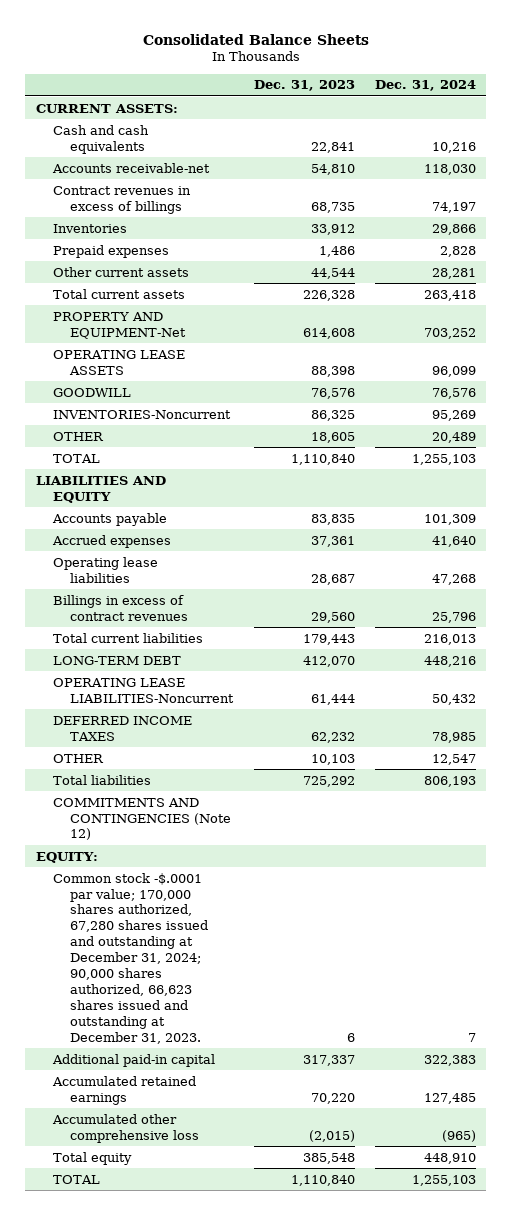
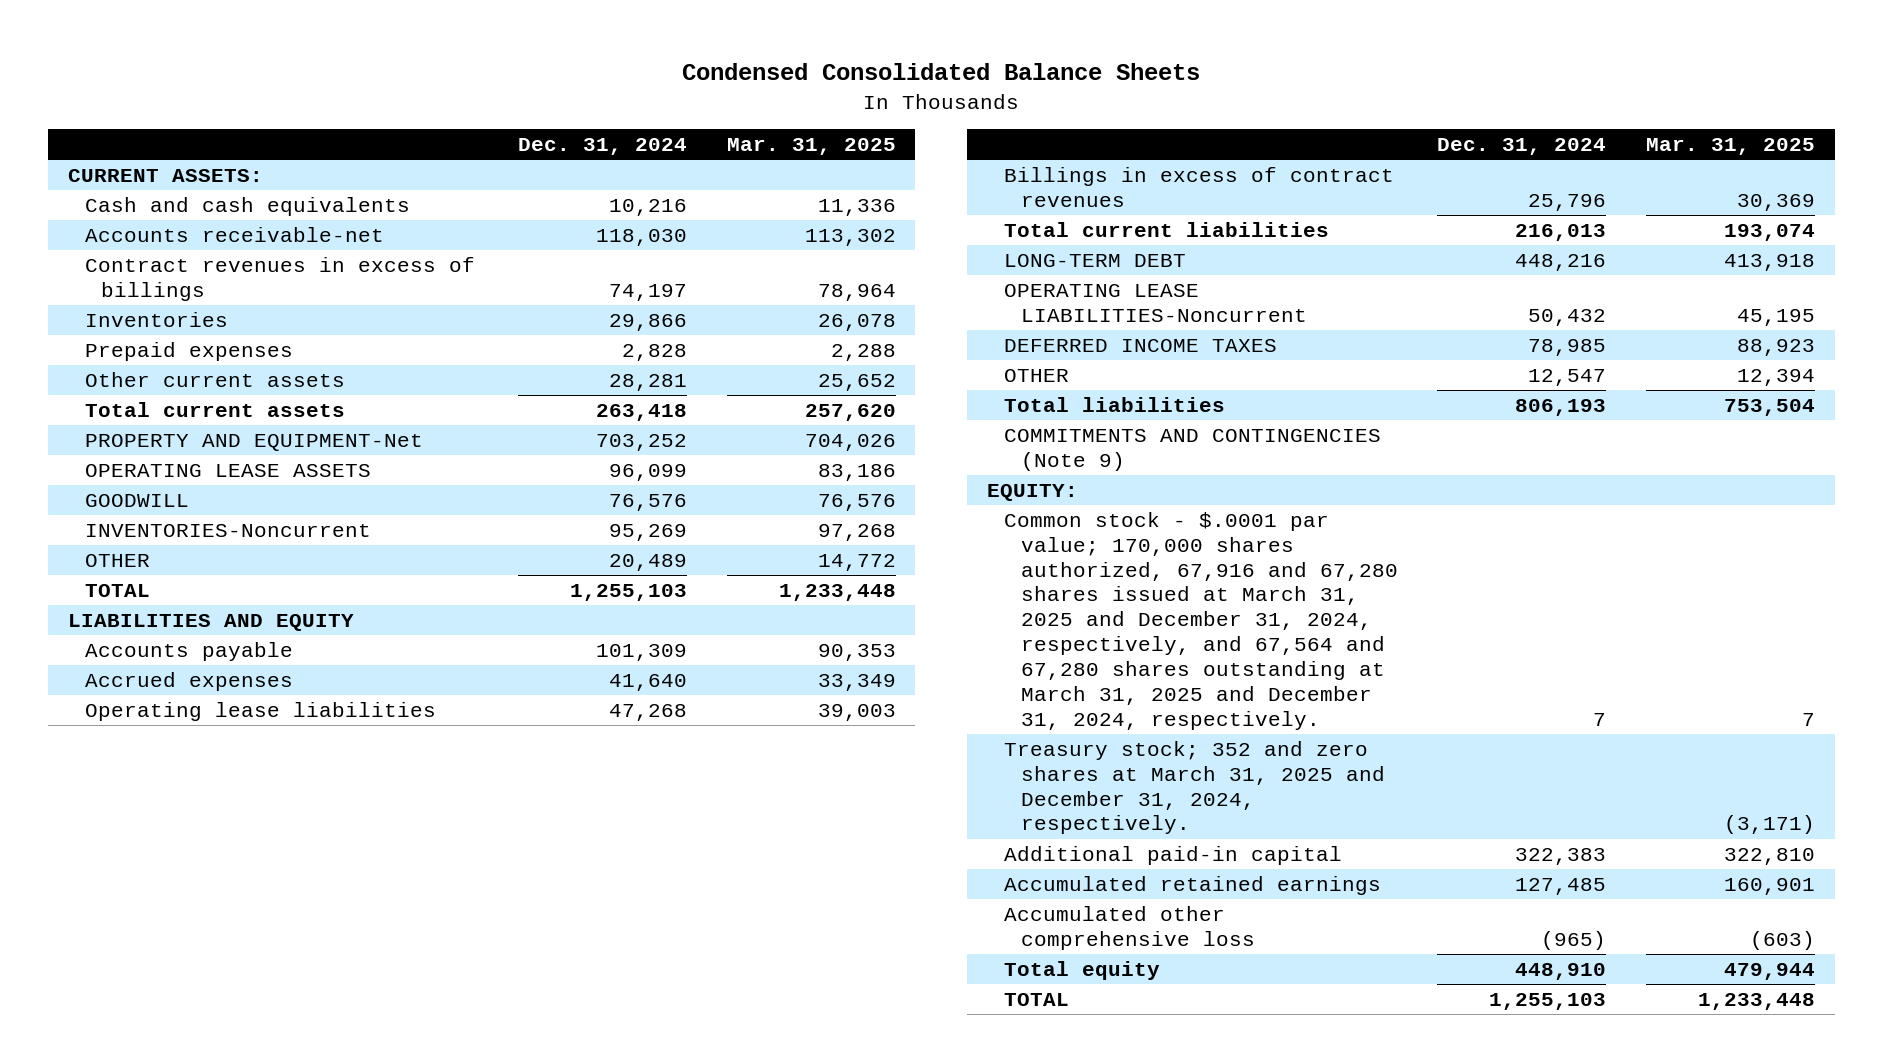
[142,33,369,45] Consolidated Balance Sheets -> [682,63,1201,81] Condensed Consolidated Balance Sheets
[253,80,355,92] Dec. 31, 2023 -> none
none -> [726,138,896,156] Mar. 31, 2025
[52,797,232,841] COMMITMENTS AND CONTINGENCIES (Note 12) -> [1004,428,1382,471] COMMITMENTS AND CONTINGENCIES (Note 9)
[52,872,209,1044] Common stock -$.0001 par value; 170,000 shares authorized, 67,280 shares issued and outstanding at December 31, 2024; 90,000 shares authorized, 66,623 shares issued and outstanding at December 31, 2023. -> [1004,511,1398,730] Common stock - $.0001 par value; 170,000 shares authorized, 67,916 and 67,280 shares issued at March 31, 2025 and December 31, 2024, respectively, and 67,564 and 67,280 shares outstanding at March 31, 2025 and December 31, 2024, respectively.
none -> [1004,740,1385,835] Treasury stock; 352 and zero shares at March 31, 2025 and December 31, 2024, respectively.

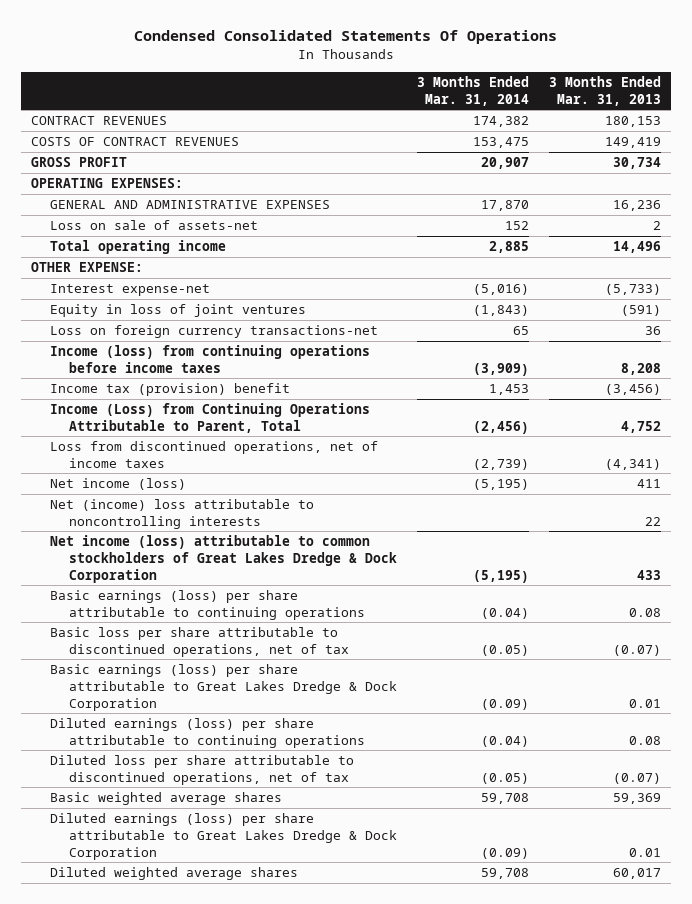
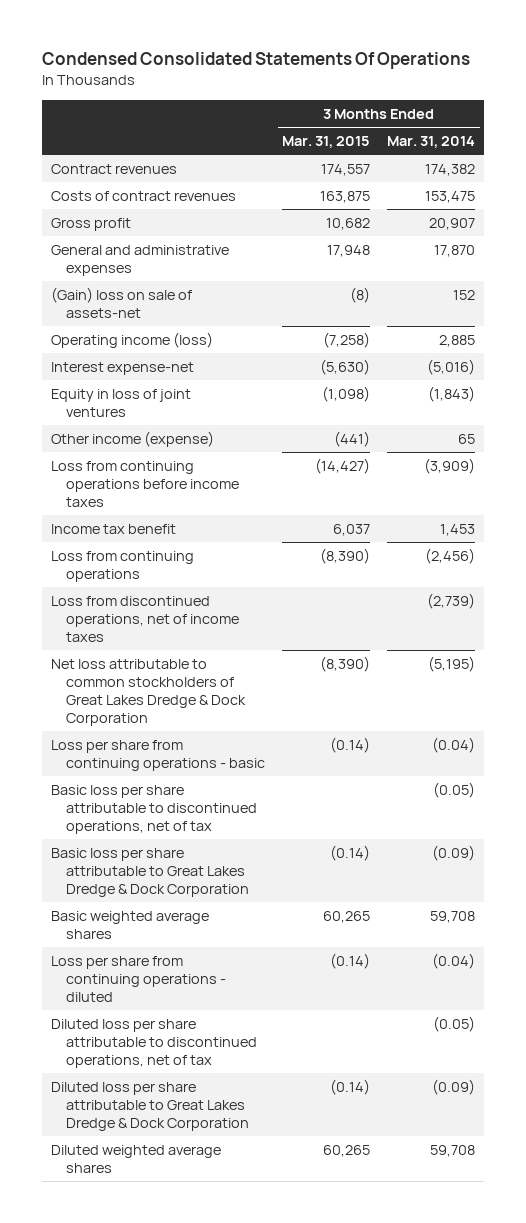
[548,75,661,106] 3 Months Ended Mar. 31, 2013 -> none
none -> [282,136,371,149] Mar. 31, 2015
[31,177,184,188] OPERATING EXPENSES: -> none
[31,261,144,272] OTHER EXPENSE: -> none
[31,115,168,125] CONTRACT REVENUES -> [50,164,177,175] Contract revenues
[31,136,240,146] COSTS OF CONTRACT REVENUES -> [50,191,236,202] Costs of contract revenues
[31,156,128,167] GROSS PROFIT -> [50,218,131,232] Gross profit
[50,199,331,209] GENERAL AND ADMINISTRATIVE EXPENSES -> [50,245,229,277] General and administrative expenses
[50,219,259,230] Loss on sale of assets-net -> [50,287,192,319] (Gain) loss on sale of assets-net
[50,239,227,254] Total operating income -> [50,332,213,349] Operating income (loss)
[50,324,379,338] Loss on foreign currency transactions-net -> [50,431,214,448] Other income (expense)
[50,344,371,373] Income (loss) from continuing operations before income taxes -> [50,461,240,508] Loss from continuing operations before income taxes
[50,382,291,396] Income tax (provision) benefit -> [50,524,176,535] Income tax benefit
[50,402,371,433] Income (Loss) from Continuing Operations Attributable to Parent, Total -> [50,551,194,583] Loss from continuing operations
[50,477,187,490] Net income (loss) -> none
[50,498,315,529] Net (income) loss attributable to noncontrolling interests -> none
[50,534,398,583] Net income (loss) attributable to common stockholders of Great Lakes Dredge & Dock Corporation -> [50,659,247,727] Net loss attributable to common stockholders of Great Lakes Dredge & Dock Corporation
[50,589,366,620] Basic earnings (loss) per share attributable to continuing operations -> [50,740,266,772] Loss per share from continuing operations - basic
[50,717,366,748] Diluted earnings (loss) per share attributable to continuing operations -> none
[50,663,398,711] Basic earnings (loss) per share attributable to Great Lakes Dredge & Dock Corporation -> [50,848,250,898] Basic loss per share attributable to Great Lakes Dredge & Dock Corporation
none -> [50,956,227,1003] Loss per share from continuing operations - diluted
[50,754,355,785] Diluted loss per share attributable to discontinued operations, net of tax -> [50,1019,258,1069] Diluted loss per share attributable to discontinued operations, net of tax
[50,812,398,860] Diluted earnings (loss) per share attributable to Great Lakes Dredge & Dock Corporation -> [50,1082,250,1132] Diluted loss per share attributable to Great Lakes Dredge & Dock Corporation

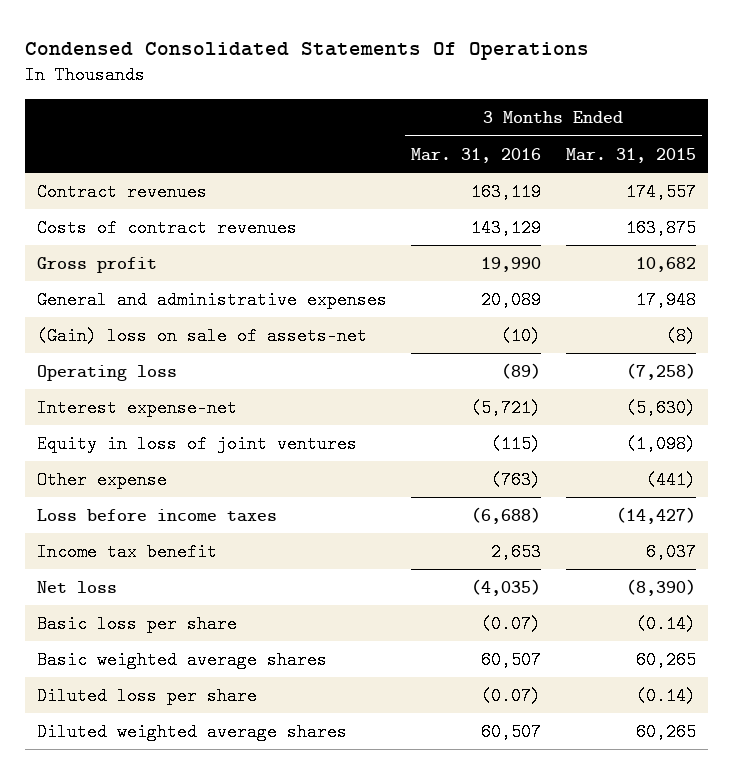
[387,136,476,149] Mar. 31, 2014 -> none
none -> [411,147,542,163] Mar. 31, 2016
[50,332,213,349] Operating income (loss) -> [37,364,178,381] Operating loss
[50,431,214,448] Other income (expense) -> [37,470,168,489] Other expense
[50,461,240,508] Loss from continuing operations before income taxes -> [37,508,278,522] Loss before income taxes
[50,551,194,583] Loss from continuing operations -> none
[50,596,240,643] Loss from discontinued operations, net of income taxes -> none
[50,740,266,772] Loss per share from continuing operations - basic -> none
[50,785,258,835] Basic loss per share attributable to discontinued operations, net of tax -> none
[50,659,247,727] Net loss attributable to common stockholders of Great Lakes Dredge & Dock Corporation -> [37,580,118,593] Net loss
[50,848,250,898] Basic loss per share attributable to Great Lakes Dredge & Dock Corporation -> [37,614,238,633] Basic loss per share
[50,956,227,1003] Loss per share from continuing operations - diluted -> none
[50,1019,258,1069] Diluted loss per share attributable to discontinued operations, net of tax -> none
[50,1082,250,1132] Diluted loss per share attributable to Great Lakes Dredge & Dock Corporation -> [37,686,258,705] Diluted loss per share

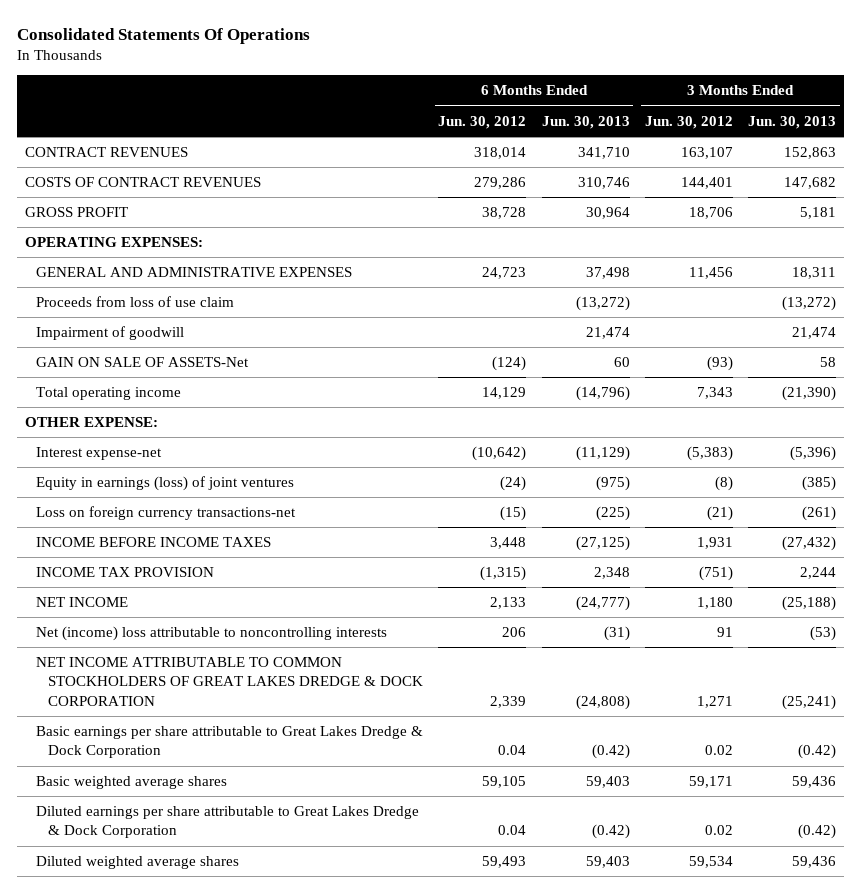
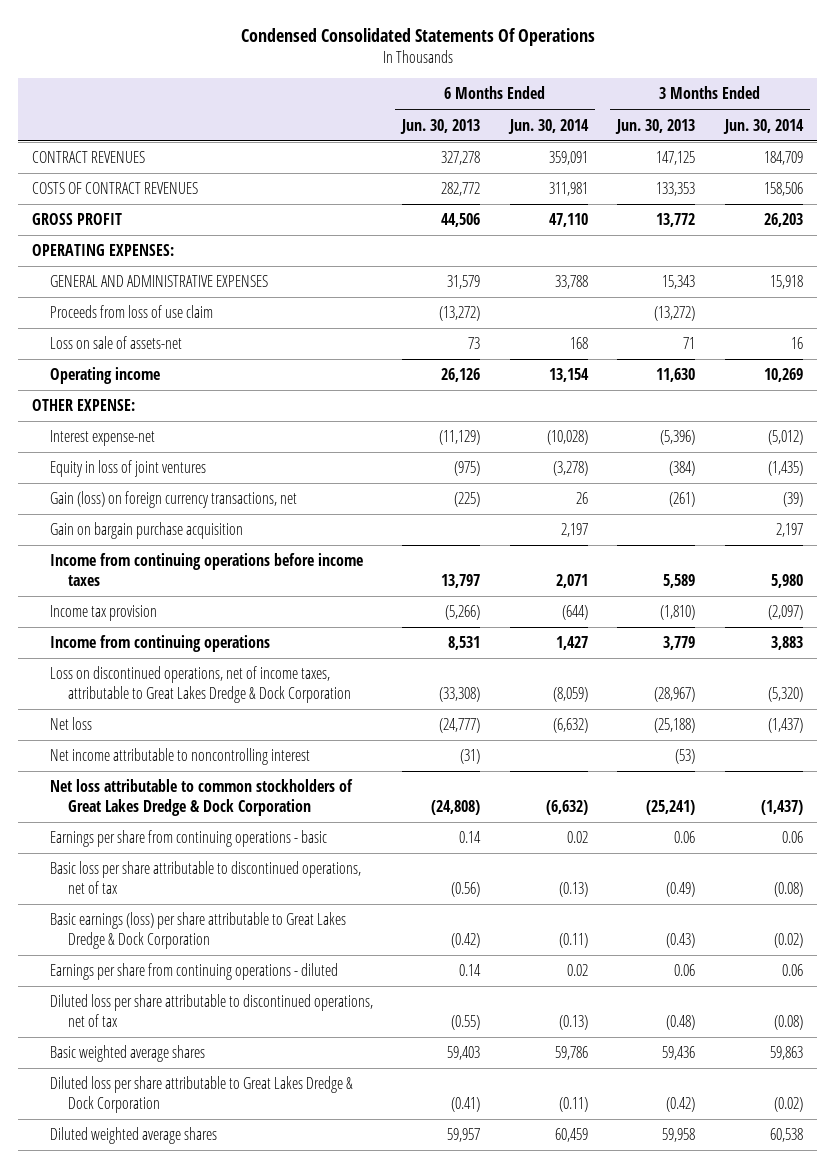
[17,28,311,45] Consolidated Statements Of Operations -> [240,27,595,46] Condensed Consolidated Statements Of Operations
[438,115,527,129] Jun. 30, 2012 -> none
[644,115,733,129] Jun. 30, 2012 -> none
none -> [507,118,589,134] Jun. 30, 2014
none -> [722,118,804,134] Jun. 30, 2014
[577,147,630,160] 341,710 -> [441,151,481,166] 327,278
[783,147,836,160] 152,863 -> [656,151,696,166] 147,125
[577,177,630,190] 310,746 -> [441,182,481,197] 282,772
[783,177,836,190] 147,682 -> [656,182,696,197] 133,353
[585,207,630,220] 30,964 -> [441,213,481,228] 44,506
[799,207,836,220] 5,181 -> [656,213,696,228] 13,772
[585,267,630,280] 37,498 -> [447,275,481,290] 31,579
[791,267,836,280] 18,311 -> [662,275,696,290] 15,343
[36,326,185,341] Impairment of goodwill -> none
[36,357,250,368] GAIN ON SALE OF ASSETS-Net -> [50,336,183,350] Loss on sale of assets-net
[613,357,630,368] 60 -> [468,337,481,350] 73
[819,357,836,368] 58 -> [683,337,696,350] 71
[36,387,182,401] Total operating income -> [50,367,161,385] Operating income
[575,386,630,402] (14,796) -> [441,368,481,383] 26,126
[781,386,836,402] (21,390) -> [656,368,696,383] 11,630
[36,476,295,492] Equity in earnings (loss) of joint ventures -> [50,460,207,478] Equity in loss of joint ventures
[801,476,836,492] (385) -> [669,461,696,477] (384)
[36,506,297,521] Loss on foreign currency transactions-net -> [50,491,298,509] Gain (loss) on foreign currency transactions, net
none -> [50,522,244,540] Gain on bargain purchase acquisition
[36,537,272,548] INCOME BEFORE INCOME TAXES -> [50,553,364,586] Income from continuing operations before income taxes
[575,536,630,552] (27,125) -> [441,573,481,588] 13,797
[781,536,836,552] (27,432) -> [663,573,696,588] 5,589
[36,567,215,578] INCOME TAX PROVISION -> [50,605,158,622] Income tax provision
[593,567,630,580] 2,348 -> [445,605,481,621] (5,266)
[799,567,836,580] 2,244 -> [660,605,696,621] (1,810)
none -> [50,635,271,653] Income from continuing operations
none -> [50,666,351,703] Loss on discontinued operations, net of income taxes, attributable to Great Lakes Dredge & Dock Corporation
[36,597,129,608] NET INCOME -> [50,717,93,731] Net loss
[36,626,388,642] Net (income) loss attributable to noncontrolling interests -> [50,748,311,766] Net income attributable to noncontrolling interest
[36,657,423,706] NET INCOME ATTRIBUTABLE TO COMMON STOCKHOLDERS OF GREAT LAKES DREDGE & DOCK CORPORATION -> [50,779,354,816] Net loss attributable to common stockholders of Great Lakes Dredge & Dock Corporation
none -> [50,830,328,848] Earnings per share from continuing operations - basic
none -> [50,861,362,894] Basic loss per share attributable to discontinued operations, net of tax
[36,726,424,759] Basic earnings per share attributable to Great Lakes Dredge & Dock Corporation -> [50,912,347,949] Basic earnings (loss) per share attributable to Great Lakes Dredge & Dock Corporation
[797,744,836,760] (0.42) -> [666,932,696,948] (0.43)
none -> [50,963,339,981] Earnings per share from continuing operations - diluted
none -> [50,994,374,1027] Diluted loss per share attributable to discontinued operations, net of tax
[36,806,420,839] Diluted earnings per share attributable to Great Lakes Dredge & Dock Corporation -> [50,1076,354,1113] Diluted loss per share attributable to Great Lakes Dredge & Dock Corporation
[591,824,630,840] (0.42) -> [451,1096,481,1112] (0.41)
[585,856,630,869] 59,403 -> [447,1128,481,1143] 59,957
[791,856,836,869] 59,436 -> [662,1128,696,1143] 59,958

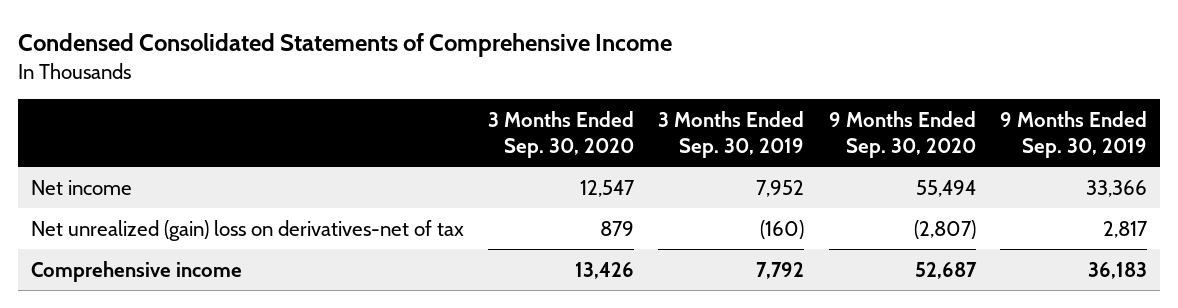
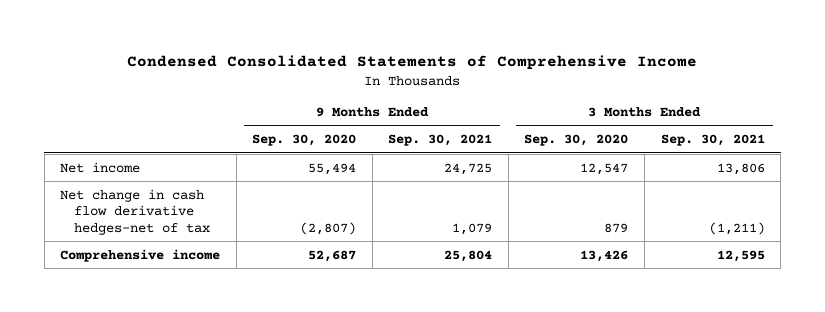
[658,110,805,159] 3 Months Ended Sep. 30, 2019 -> none
[1000,110,1148,159] 9 Months Ended Sep. 30, 2019 -> none
none -> [388,134,493,147] Sep. 30, 2021
none -> [660,134,765,147] Sep. 30, 2021
[30,219,464,241] Net unrealized (gain) loss on derivatives-net of tax -> [60,188,210,235] Net change in cash flow derivative hedges-net of tax

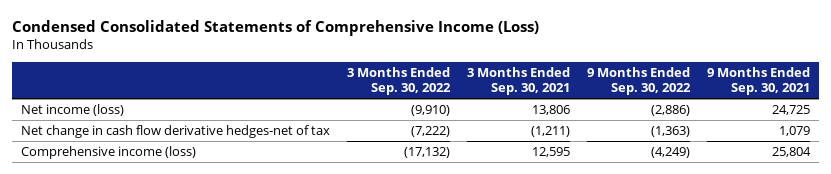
[127,54,698,70] Condensed Consolidated Statements of Comprehensive Income -> [12,20,540,37] Condensed Consolidated Statements of Comprehensive Income (Loss)
[252,134,357,147] Sep. 30, 2020 -> none
[524,134,629,147] Sep. 30, 2020 -> none
none -> [347,66,452,96] 3 Months Ended Sep. 30, 2022
none -> [587,66,692,96] 9 Months Ended Sep. 30, 2022
[60,161,141,173] Net income -> [21,104,125,117] Net income (loss)
[60,248,221,262] Comprehensive income -> [21,146,197,160] Comprehensive income (loss)

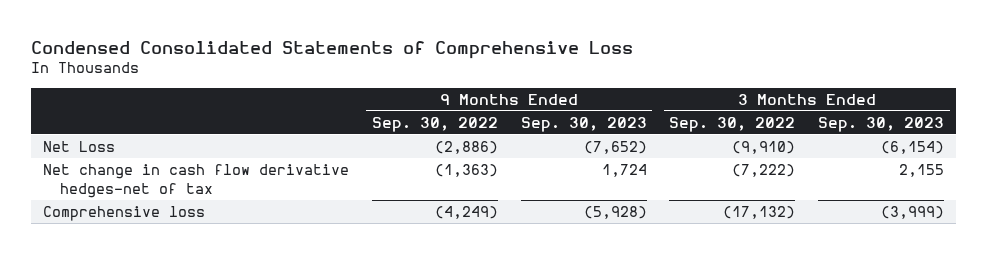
[12,20,540,37] Condensed Consolidated Statements of Comprehensive Income (Loss) -> [31,40,634,59] Condensed Consolidated Statements of Comprehensive Loss
[467,66,571,96] 3 Months Ended Sep. 30, 2021 -> none
[707,66,811,96] 9 Months Ended Sep. 30, 2021 -> none
none -> [520,116,647,132] Sep. 30, 2023
none -> [818,116,945,132] Sep. 30, 2023
[21,104,125,117] Net income (loss) -> [42,141,115,153] Net Loss
[21,146,197,160] Comprehensive income (loss) -> [42,206,205,222] Comprehensive loss

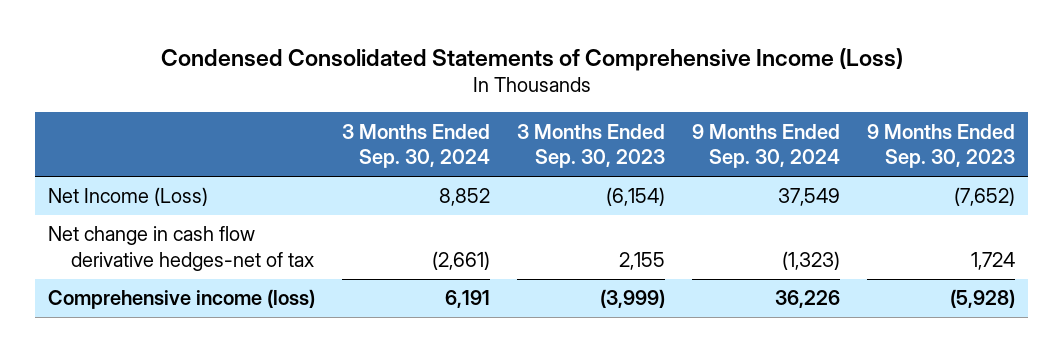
[31,40,634,59] Condensed Consolidated Statements of Comprehensive Loss -> [160,47,903,71] Condensed Consolidated Statements of Comprehensive Income (Loss)
[371,116,498,132] Sep. 30, 2022 -> none
[669,116,796,132] Sep. 30, 2022 -> none
none -> [342,123,491,169] 3 Months Ended Sep. 30, 2024
none -> [691,123,840,169] 9 Months Ended Sep. 30, 2024
[42,141,115,153] Net Loss -> [48,187,209,207] Net Income (Loss)
[42,206,205,222] Comprehensive loss -> [48,289,316,310] Comprehensive income (loss)

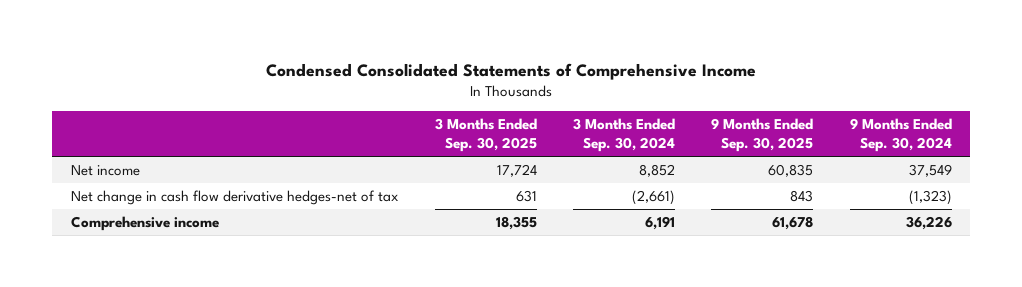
[160,47,903,71] Condensed Consolidated Statements of Comprehensive Income (Loss) -> [266,62,757,80] Condensed Consolidated Statements of Comprehensive Income
[517,123,666,169] 3 Months Ended Sep. 30, 2023 -> none
[866,123,1015,169] 9 Months Ended Sep. 30, 2023 -> none
none -> [434,118,537,153] 3 Months Ended Sep. 30, 2025
none -> [711,118,814,153] 9 Months Ended Sep. 30, 2025
[48,187,209,207] Net Income (Loss) -> [70,164,140,176] Net income
[48,289,316,310] Comprehensive income (loss) -> [70,215,219,231] Comprehensive income

